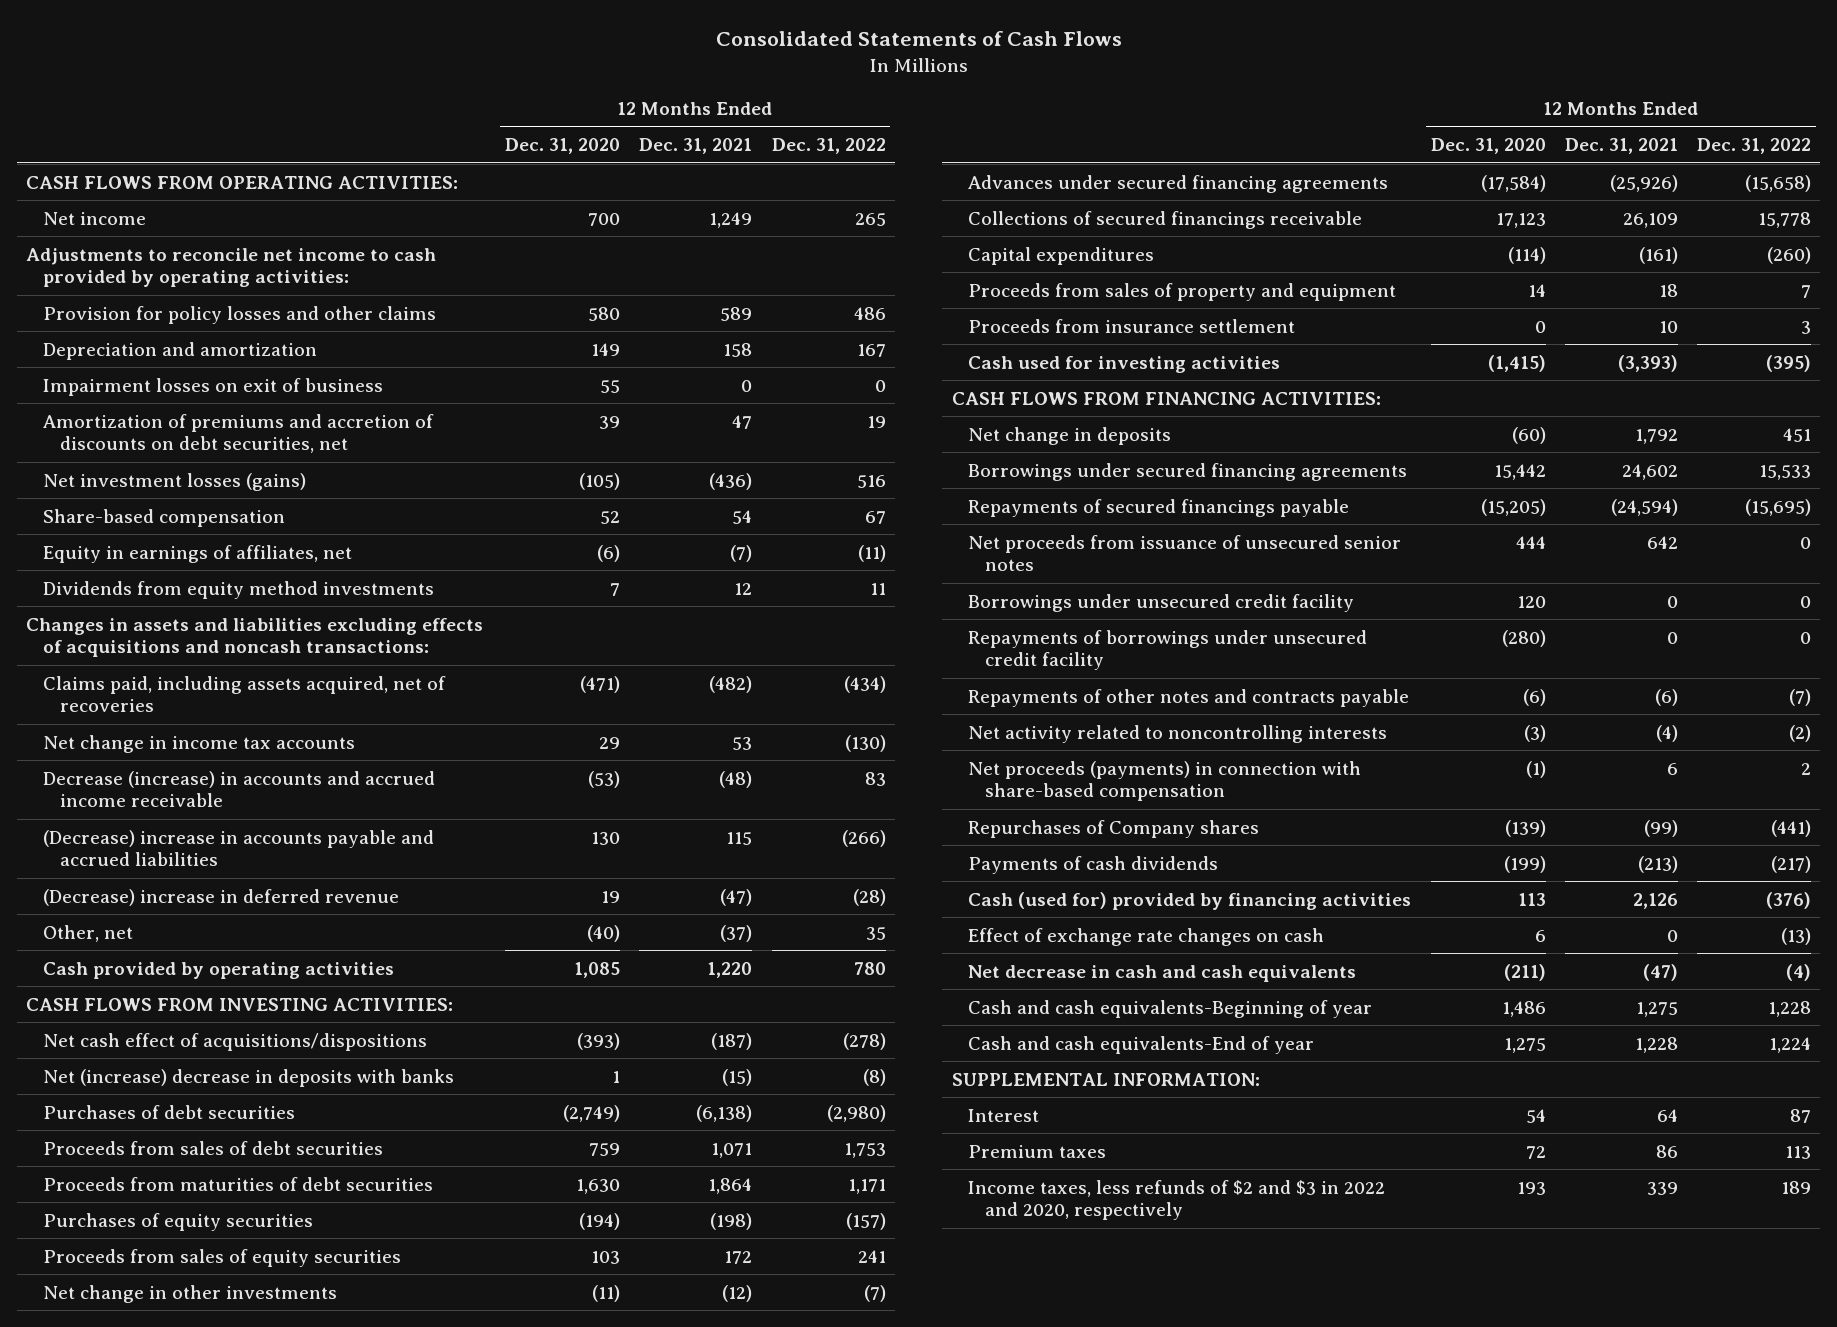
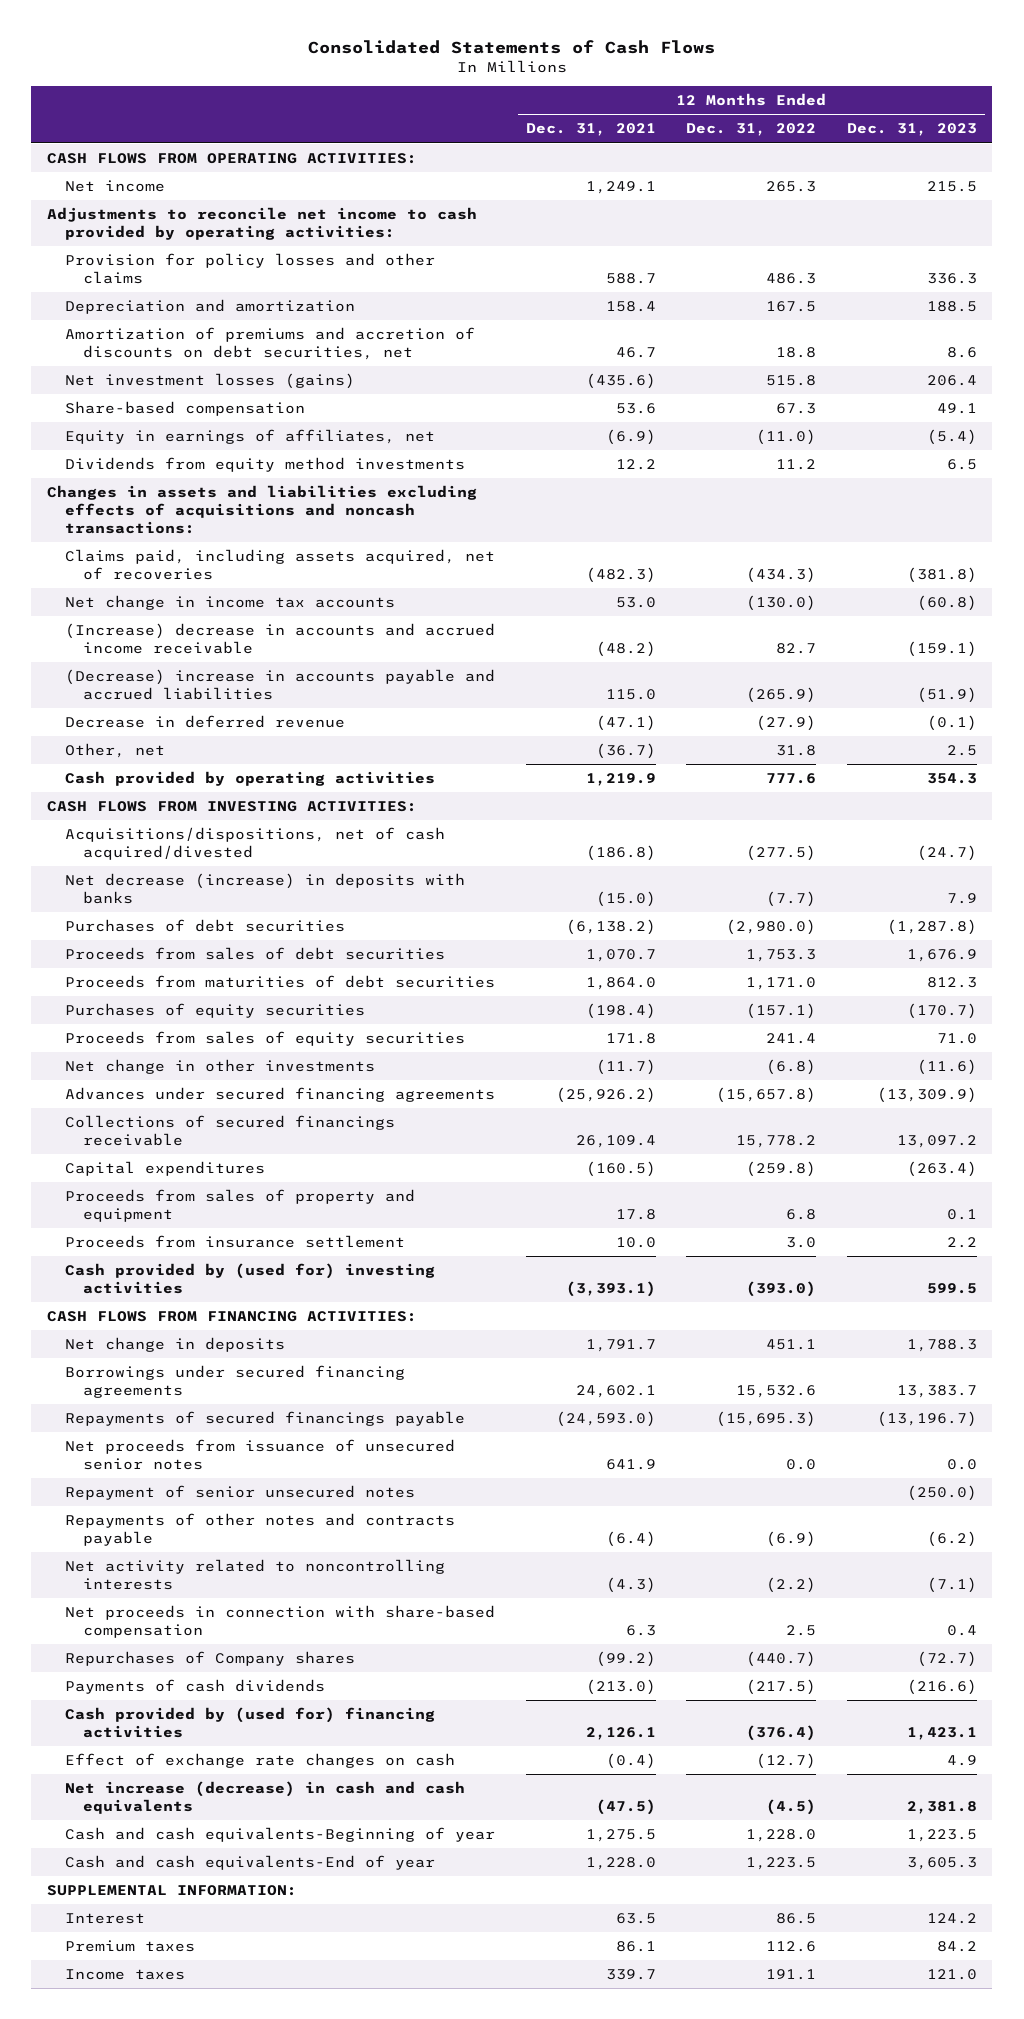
[505,138,621,155] Dec. 31, 2020 -> none
none -> [847,123,978,137] Dec. 31, 2023
[709,211,753,228] 1,249 -> [585,181,656,195] 1,249.1
[854,212,886,226] 265 -> [766,181,817,193] 265.3
[43,377,384,396] Impairment losses on exit of business -> none
[720,306,753,321] 589 -> [605,273,656,285] 588.7
[853,306,886,320] 486 -> [766,273,817,285] 486.3
[723,342,753,357] 158 -> [605,301,656,313] 158.4
[856,343,886,357] 167 -> [766,301,817,313] 167.5
[732,414,753,429] 47 -> [615,347,656,359] 46.7
[866,415,886,428] 19 -> [776,347,817,359] 18.8
[709,472,753,490] (436) -> [585,373,656,390] (435.6)
[856,474,886,488] 516 -> [766,375,817,387] 515.8
[732,509,753,524] 54 -> [615,403,656,415] 53.6
[864,510,886,524] 67 -> [776,403,817,415] 67.3
[730,544,753,562] (7) -> [605,429,656,446] (6.9)
[857,544,886,562] (11) -> [756,429,817,446] (11.0)
[734,582,753,595] 12 -> [615,459,656,471] 12.2
[869,582,886,595] 11 -> [776,459,817,471] 11.2
[709,675,753,693] (482) -> [585,567,656,584] (482.3)
[843,675,886,693] (434) -> [746,567,817,584] (434.3)
[732,736,753,750] 53 -> [615,597,656,609] 53.0
[844,734,886,752] (130) -> [746,595,817,612] (130.0)
[43,770,436,808] Decrease (increase) in accounts and accrued income receivable -> [64,623,495,655] (Increase) decrease in accounts and accrued income receivable
[719,770,753,788] (48) -> [595,641,656,658] (48.2)
[864,771,886,786] 83 -> [776,643,817,655] 82.7
[726,831,753,845] 115 -> [605,689,656,701] 115.0
[841,829,886,847] (266) -> [746,687,817,704] (265.9)
[43,888,400,906] (Decrease) increase in deferred revenue -> [64,715,345,729] Decrease in deferred revenue
[720,888,753,906] (47) -> [595,715,656,732] (47.1)
[852,888,886,906] (28) -> [756,715,817,732] (27.9)
[720,924,753,942] (37) -> [595,743,656,760] (36.7)
[865,926,886,940] 35 -> [776,745,817,757] 31.8
[707,961,753,978] 1,220 -> [585,773,656,787] 1,219.9
[853,961,886,975] 780 -> [766,773,817,785] 777.6
[43,1032,428,1051] Net cash effect of acquisitions/dispositions -> [64,827,445,861] Acquisitions/dispositions, net of cash acquired/divested
[711,1032,753,1050] (187) -> [585,845,656,862] (186.8)
[842,1032,886,1050] (278) -> [746,845,817,862] (277.5)
[43,1068,455,1087] Net (increase) decrease in deposits with banks -> [64,873,465,905] Net decrease (increase) in deposits with banks
[722,1068,753,1086] (15) -> [595,891,656,908] (15.0)
[862,1068,886,1086] (8) -> [766,891,817,908] (7.7)
[696,1104,753,1122] (6,138) -> [565,919,656,936] (6,138.2)
[826,1104,886,1122] (2,980) -> [726,919,817,936] (2,980.0)
[711,1142,753,1158] 1,071 -> [585,949,656,963] 1,070.7
[843,1142,886,1158] 1,753 -> [746,949,817,963] 1,753.3
[708,1177,753,1194] 1,864 -> [585,977,656,991] 1,864.0
[847,1178,886,1194] 1,171 -> [746,977,817,991] 1,171.0
[710,1212,753,1230] (198) -> [585,1003,656,1020] (198.4)
[845,1212,886,1230] (157) -> [746,1003,817,1020] (157.1)
[724,1250,753,1264] 172 -> [605,1033,656,1045] 171.8
[857,1249,886,1263] 241 -> [766,1033,817,1045] 241.4
[722,1284,753,1302] (12) -> [595,1059,656,1076] (11.7)
[863,1284,886,1302] (7) -> [766,1059,817,1076] (6.8)
[1609,174,1678,192] (25,926) -> [555,1087,656,1104] (25,926.2)
[1744,174,1811,192] (15,658) -> [716,1087,817,1104] (15,657.8)
[1622,212,1678,228] 26,109 -> [575,1135,656,1149] 26,109.4
[1757,211,1811,228] 15,778 -> [736,1135,817,1149] 15,778.2
[1638,246,1678,264] (161) -> [585,1161,656,1178] (160.5)
[1766,246,1811,264] (260) -> [746,1161,817,1178] (259.8)
[1658,283,1678,297] 18 -> [615,1209,656,1221] 17.8
[1800,284,1811,298] 7 -> [786,1209,817,1221] 6.8
[1658,320,1678,333] 10 -> [615,1237,656,1249] 10.0
[1800,320,1811,334] 3 -> [786,1237,817,1249] 3.0
[968,355,1281,373] Cash used for investing activities -> [64,1263,435,1295] Cash provided by (used for) investing activities
[1617,354,1678,372] (3,393) -> [565,1281,656,1298] (3,393.1)
[1765,354,1811,372] (395) -> [746,1281,817,1298] (393.0)
[968,593,1355,612] Borrowings under unsecured credit facility -> none
[968,629,1368,671] Repayments of borrowings under unsecured credit facility -> none
[1634,428,1678,444] 1,792 -> [585,1339,656,1353] 1,791.7
[1782,427,1811,442] 451 -> [766,1339,817,1351] 451.1
[1621,463,1678,480] 24,602 -> [575,1385,656,1399] 24,602.1
[1758,464,1811,480] 15,533 -> [736,1385,817,1399] 15,532.6
[1610,498,1678,516] (24,594) -> [555,1411,656,1428] (24,593.0)
[1744,498,1811,516] (15,695) -> [716,1411,817,1428] (15,695.3)
[1646,535,1678,549] 642 -> [605,1459,656,1471] 641.9
[1799,536,1811,549] 0 -> [786,1459,817,1471] 0.0
none -> [64,1485,415,1501] Repayment of senior unsecured notes
[1654,688,1678,706] (6) -> [605,1531,656,1548] (6.4)
[1788,688,1811,706] (7) -> [766,1531,817,1548] (6.9)
[1655,724,1678,742] (4) -> [605,1577,656,1594] (4.3)
[1788,724,1811,742] (2) -> [766,1577,817,1594] (2.2)
[968,760,1362,802] Net proceeds (payments) in connection with share-based compensation -> [64,1605,495,1639] Net proceeds in connection with share-based compensation
[1666,762,1678,775] 6 -> [625,1625,656,1637] 6.3
[1800,762,1811,775] 2 -> [786,1625,817,1637] 2.5
[1643,819,1678,837] (99) -> [595,1651,656,1668] (99.2)
[1770,819,1811,837] (441) -> [746,1651,817,1668] (440.7)
[1637,855,1678,873] (213) -> [585,1679,656,1696] (213.0)
[1770,855,1811,873] (217) -> [746,1679,817,1696] (217.5)
[968,891,1412,910] Cash (used for) provided by financing activities -> [64,1707,435,1739] Cash provided by (used for) financing activities
[1632,892,1678,909] 2,126 -> [585,1727,656,1741] 2,126.1
[1765,891,1811,909] (376) -> [746,1725,817,1742] (376.4)
[1666,929,1678,942] 0 -> [605,1753,656,1770] (0.4)
[1780,927,1811,945] (13) -> [756,1753,817,1770] (12.7)
[968,964,1357,982] Net decrease in cash and cash equivalents -> [64,1781,465,1815] Net increase (decrease) in cash and cash equivalents
[1642,963,1678,981] (47) -> [595,1799,656,1816] (47.5)
[1785,963,1811,981] (4) -> [766,1799,817,1816] (4.5)
[1635,1001,1678,1017] 1,275 -> [585,1829,656,1843] 1,275.5
[1767,1000,1811,1017] 1,228 -> [746,1829,817,1843] 1,228.0
[1634,1036,1678,1053] 1,228 -> [585,1857,656,1871] 1,228.0
[1768,1036,1811,1053] 1,224 -> [746,1857,817,1871] 1,223.5
[968,1179,1386,1221] Income taxes, less refunds of $2 and $3 in 2022 and 2020, respectively -> none
[1656,1108,1678,1122] 64 -> [615,1913,656,1925] 63.5
[1789,1108,1811,1123] 87 -> [776,1913,817,1925] 86.5
[1655,1144,1678,1158] 86 -> [615,1941,656,1953] 86.1
[1784,1145,1811,1159] 113 -> [766,1941,817,1953] 112.6
none -> [64,1969,185,1981] Income taxes

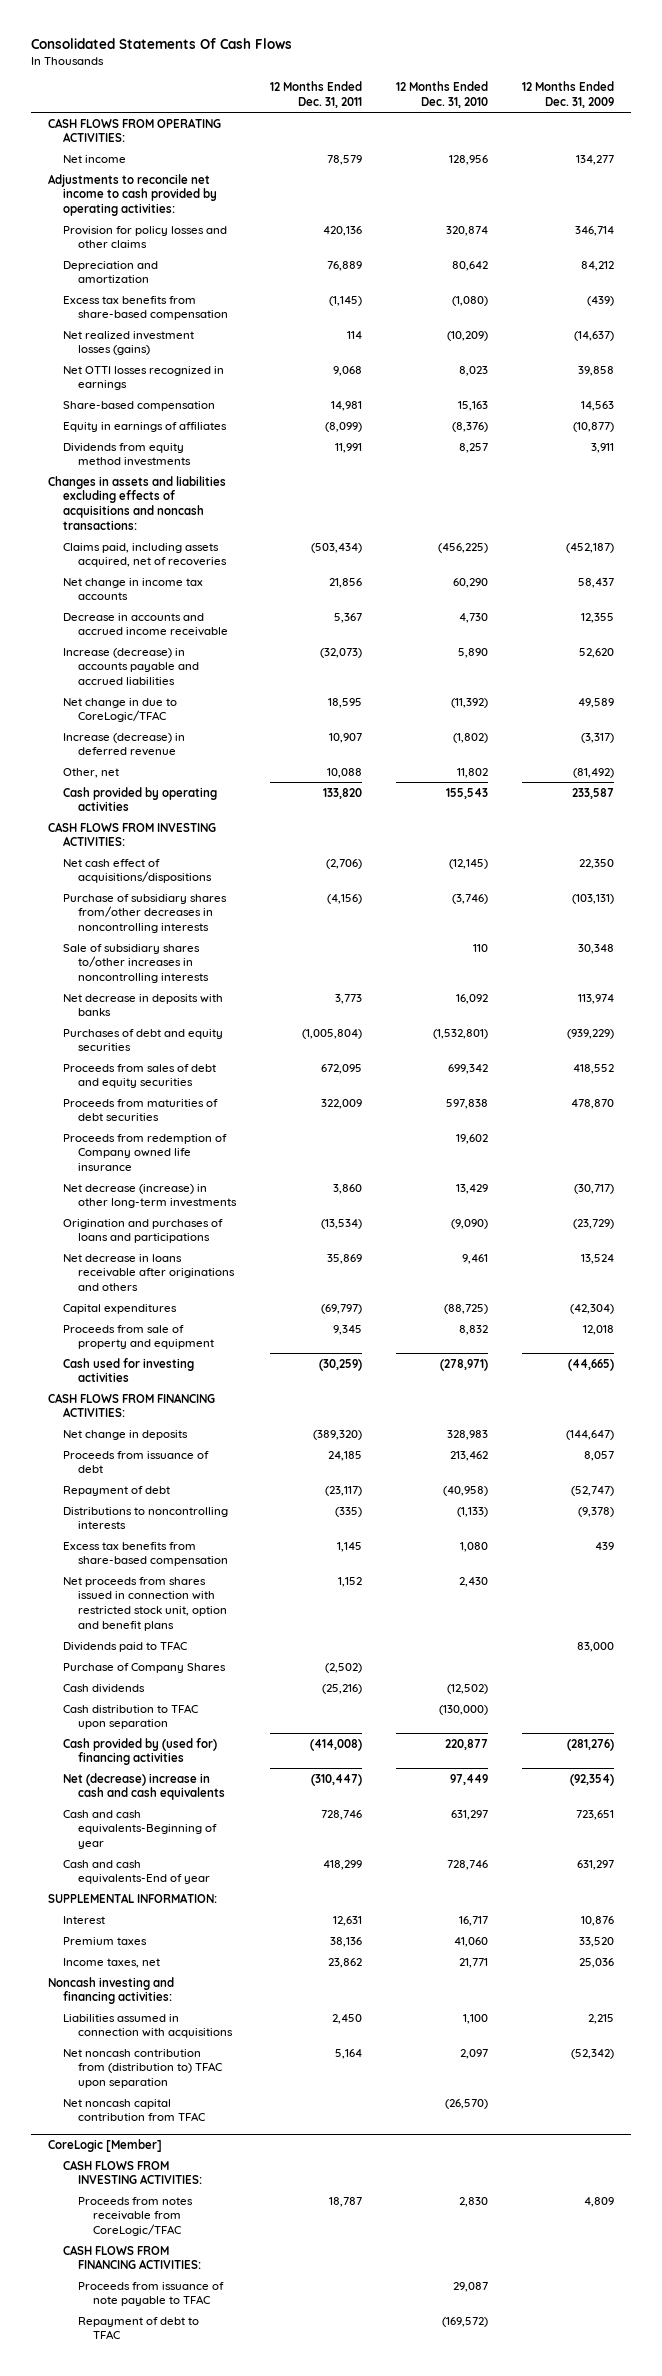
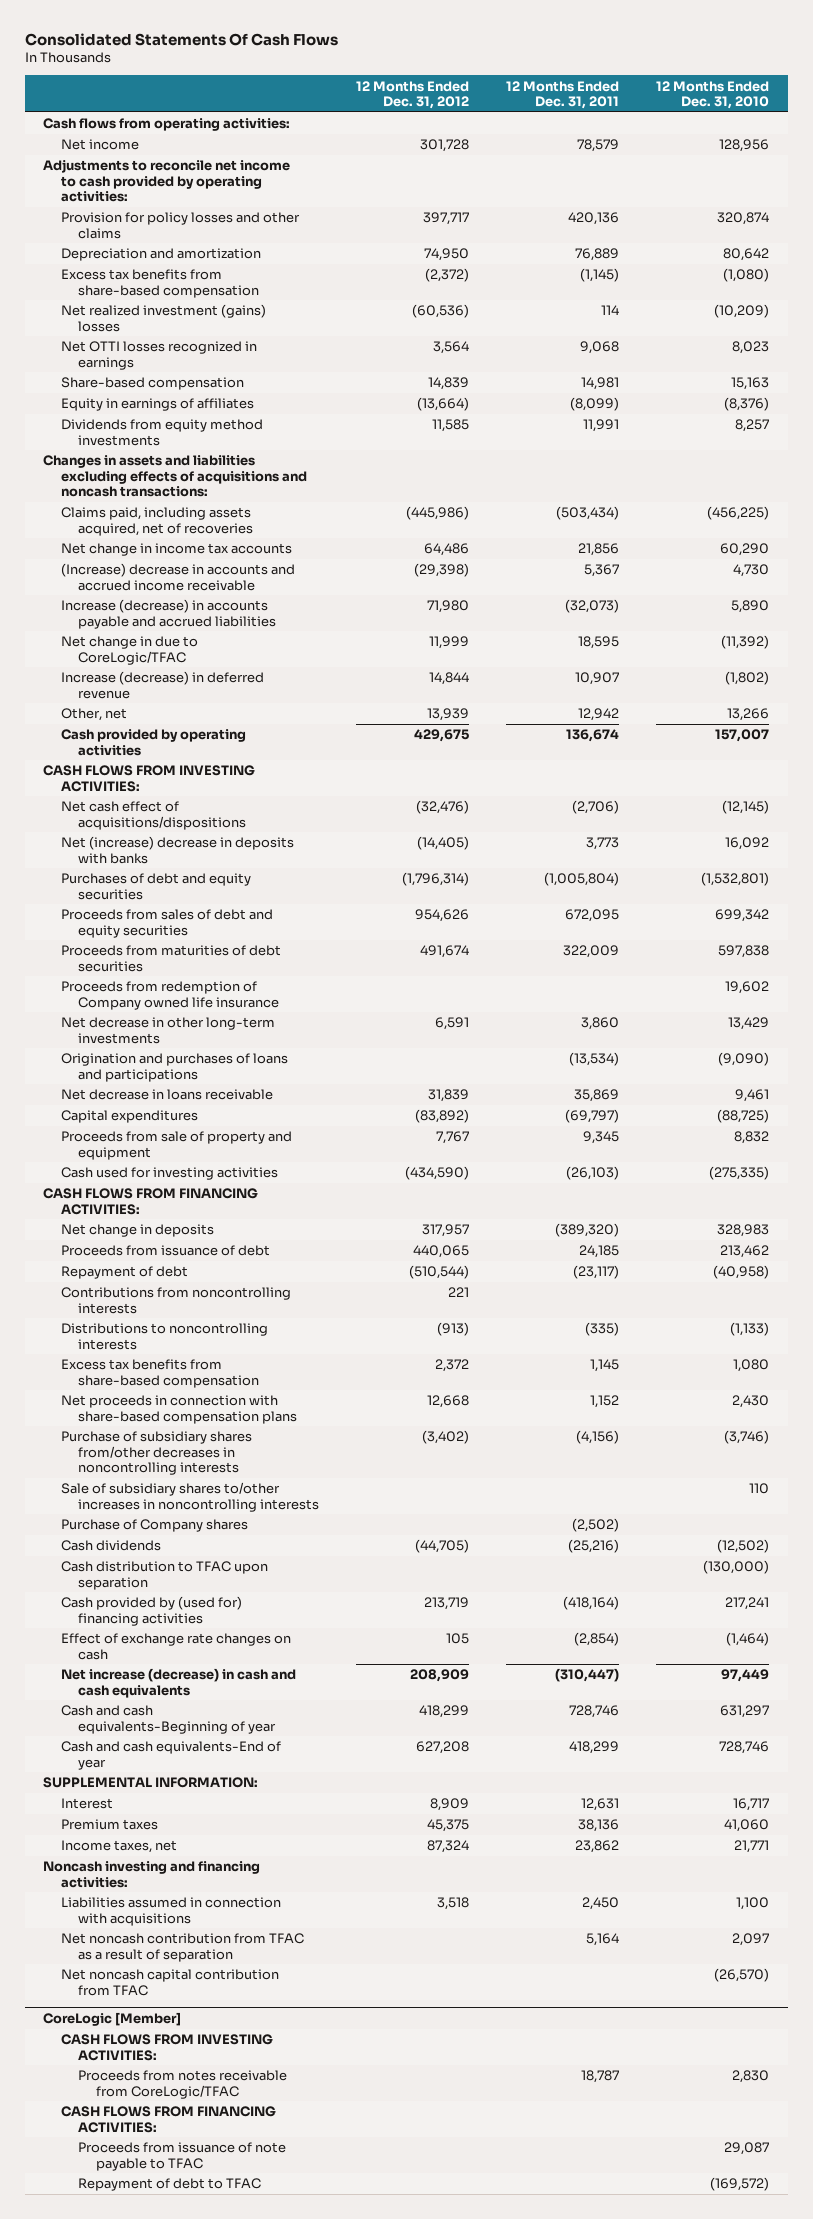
[521,81,614,109] 12 Months Ended Dec. 31, 2009 -> none
none -> [356,80,470,110] 12 Months Ended Dec. 31, 2012
[48,117,222,143] CASH FLOWS FROM OPERATING ACTIVITIES: -> [43,118,291,132] Cash flows from operating activities:
[62,330,194,356] Net realized investment losses (gains) -> [60,304,266,332] Net realized investment (gains) losses
[62,612,228,637] Decrease in accounts and accrued income receivable -> [60,563,295,591] (Increase) decrease in accounts and accrued income receivable
[326,767,362,778] 10,088 -> [578,708,620,722] 12,942
[456,767,488,778] 11,802 -> [727,708,770,722] 13,266
[322,787,362,799] 133,820 -> [566,729,620,743] 136,674
[445,787,488,799] 155,543 -> [715,729,770,743] 157,007
[62,993,223,1017] Net decrease in deposits with banks -> [60,836,294,864] Net (increase) decrease in deposits with banks
[62,1183,237,1209] Net decrease (increase) in other long-term investments -> [60,1017,275,1044] Net decrease in other long-term investments
[62,1253,235,1292] Net decrease in loans receivable after originations and others -> [60,1089,273,1101] Net decrease in loans receivable
[318,1358,362,1371] (30,259) -> [566,1166,620,1181] (26,103)
[439,1358,488,1371] (278,971) -> [709,1166,770,1181] (275,335)
none -> [60,1287,291,1314] Contributions from noncontrolling interests
[62,1640,187,1652] Dividends paid to TFAC -> none
[62,1576,227,1631] Net proceeds from shares issued in connection with restricted stock unit, option and benefit plans -> [60,1395,298,1424] Net proceeds in connection with share-based compensation plans
[62,893,227,934] Purchase of subsidiary shares from/other decreases in noncontrolling interests -> [60,1431,252,1476] Purchase of subsidiary shares from/other decreases in noncontrolling interests
[62,943,209,984] Sale of subsidiary shares to/other increases in noncontrolling interests -> [60,1482,320,1512] Sale of subsidiary shares to/other increases in noncontrolling interests
[62,1662,226,1673] Purchase of Company Shares -> [60,1519,248,1533] Purchase of Company shares
[309,1738,362,1751] (414,008) -> [563,1596,620,1611] (418,164)
[444,1738,488,1750] 220,877 -> [725,1597,770,1611] 217,241
none -> [60,1633,291,1660] Effect of exchange rate changes on cash
[62,1772,225,1801] Net (decrease) increase in cash and cash equivalents -> [60,1668,296,1698] Net increase (decrease) in cash and cash equivalents
[62,2048,222,2089] Net noncash contribution from (distribution to) TFAC upon separation -> [60,1933,304,1962] Net noncash contribution from TFAC as a result of separation

